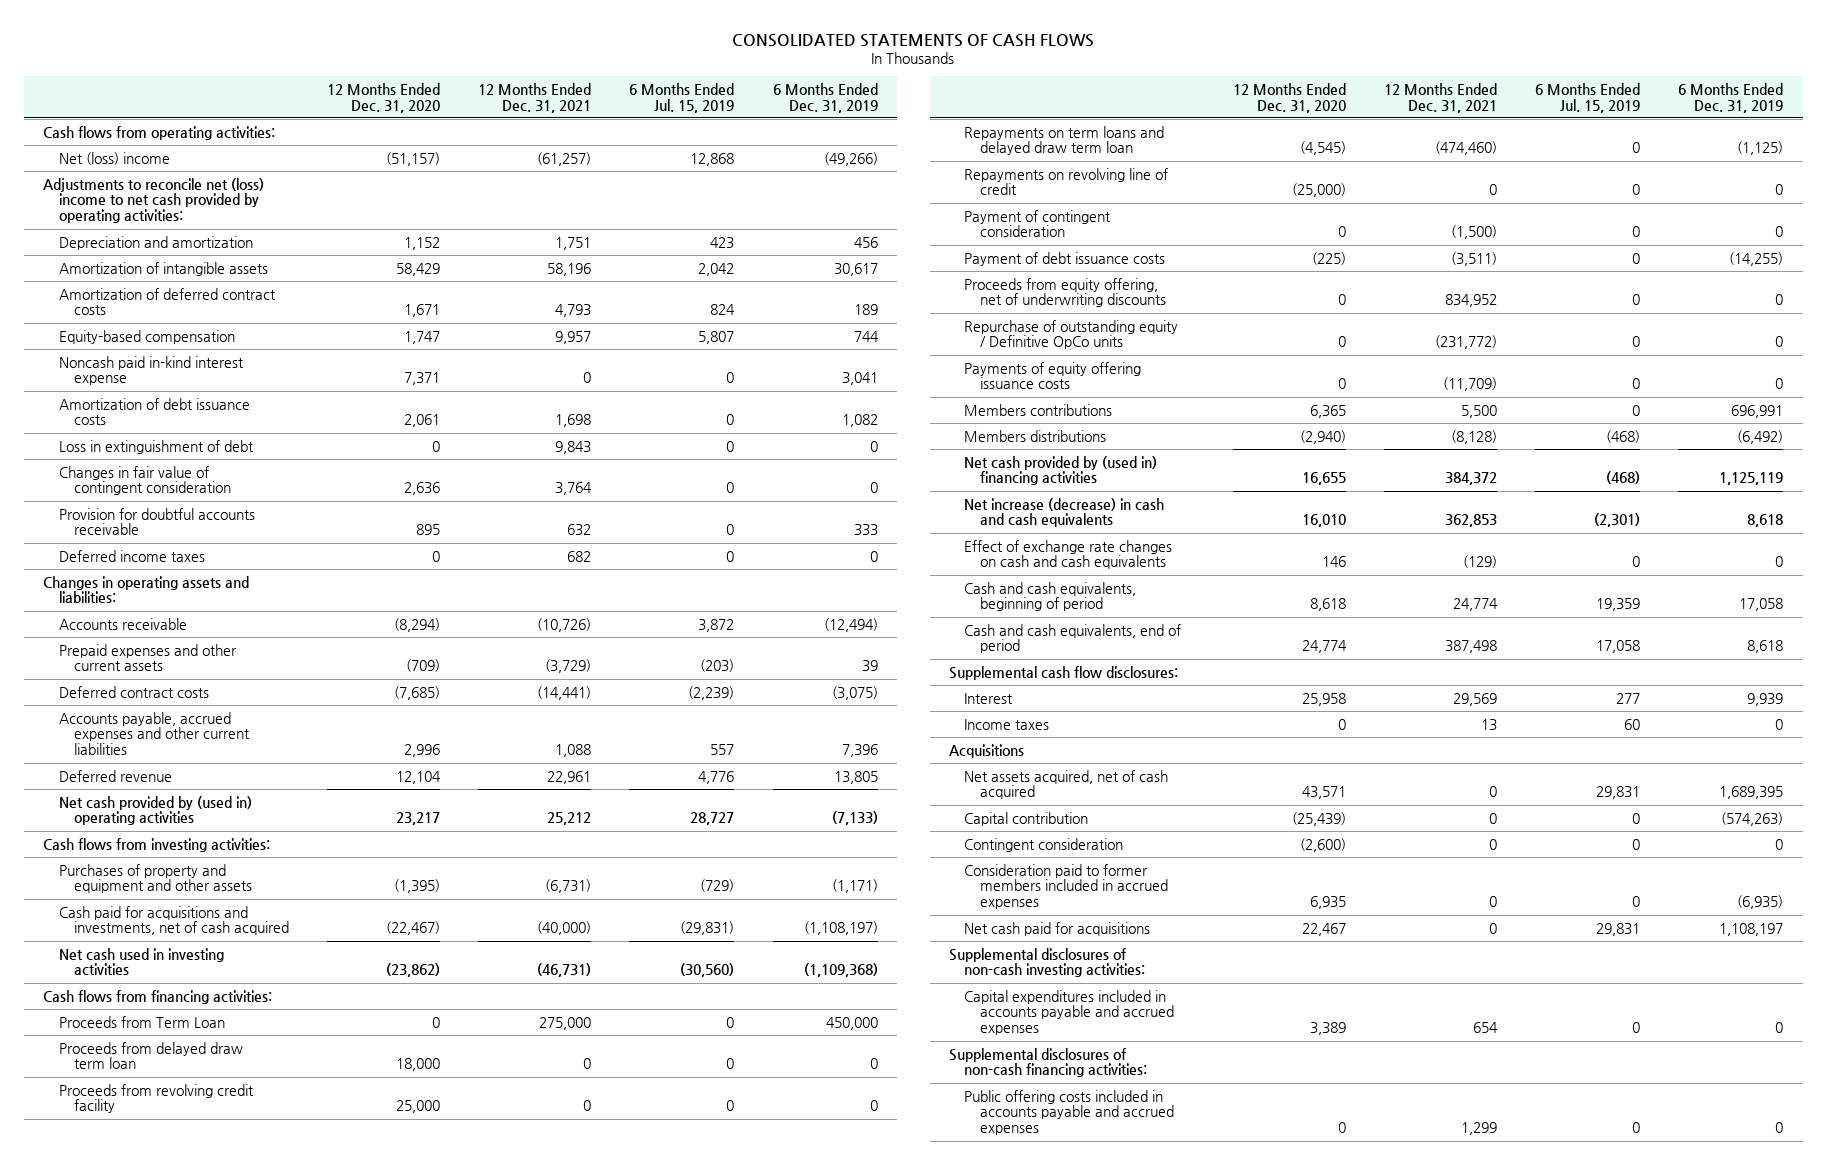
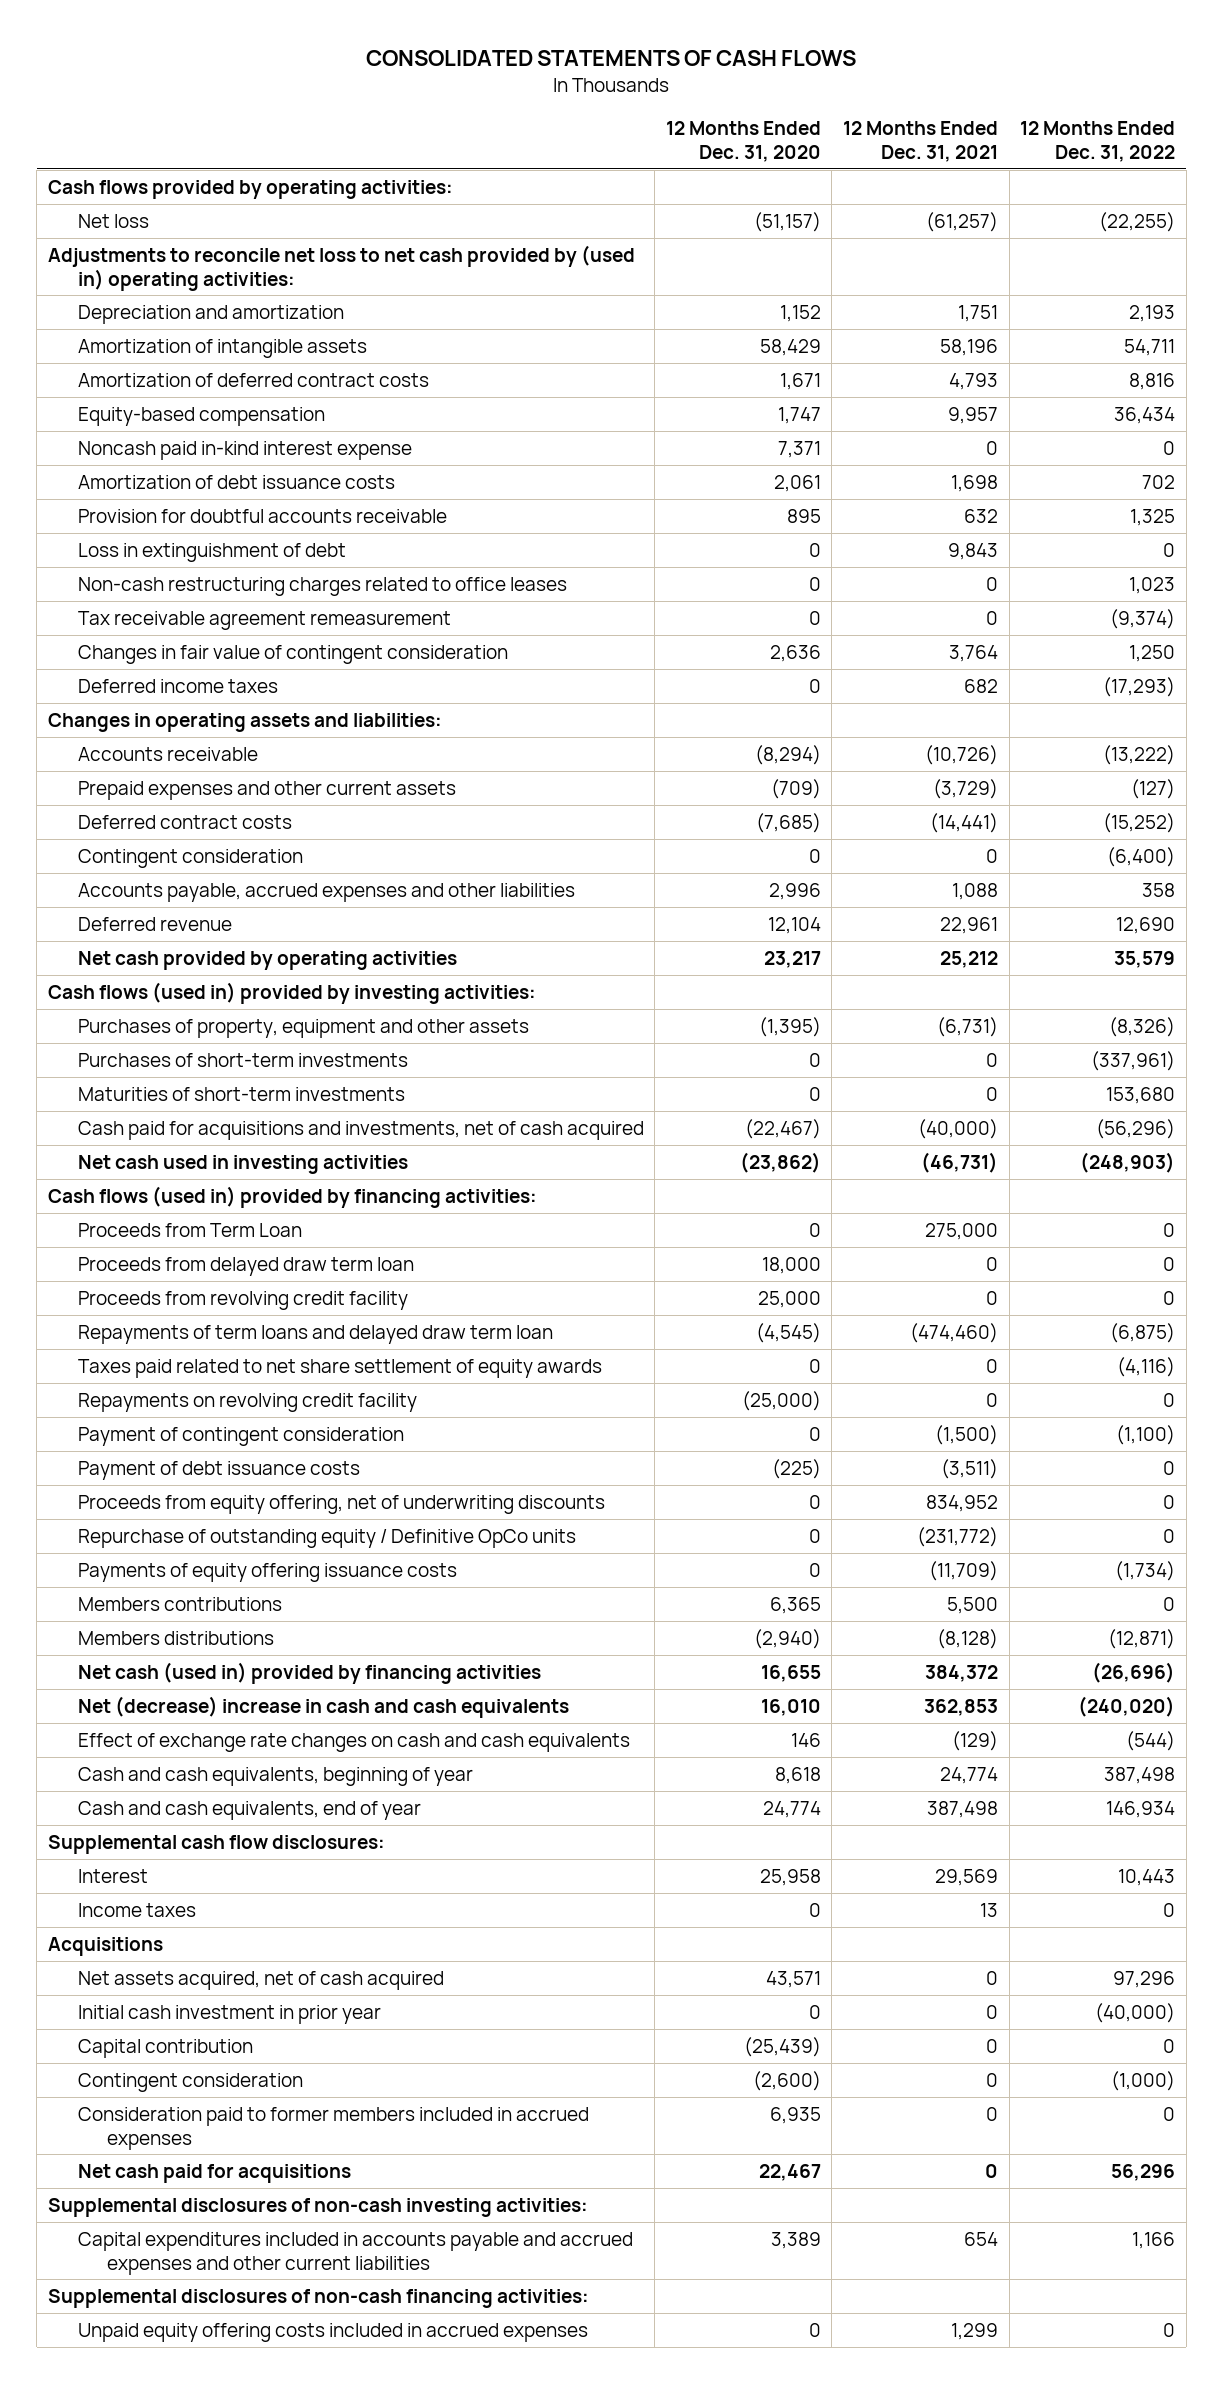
[629,82,735,113] 6 Months Ended Jul. 15, 2019 -> none
[772,82,878,113] 6 Months Ended Dec. 31, 2019 -> none
none -> [1020,121,1176,163] 12 Months Ended Dec. 31, 2022
[43,125,276,140] Cash flows from operating activities: -> [47,179,453,199] Cash flows provided by operating activities:
[58,151,170,165] Net (loss) income -> [77,213,149,228] Net loss
[43,177,265,224] Adjustments to reconcile net (loss) income to net cash provided by operating activities: -> [47,244,635,291] Adjustments to reconcile net loss to net cash provided by (used in) operating activities:
[58,507,255,536] Provision for doubtful accounts receivable -> [77,508,447,523] Provision for doubtful accounts receivable
none -> [77,576,567,596] Non-cash restructuring charges related to office leases
none -> [77,610,451,630] Tax receivable agreement remeasurement
none -> [77,848,303,868] Contingent consideration
[58,711,250,756] Accounts payable, accrued expenses and other current liabilities -> [77,882,575,902] Accounts payable, accrued expenses and other liabilities
[58,795,252,826] Net cash provided by (used in) operating activities -> [77,950,457,970] Net cash provided by operating activities
[43,837,271,852] Cash flows from investing activities: -> [47,981,536,1004] Cash flows (used in) provided by investing activities:
[58,863,252,894] Purchases of property and equipment and other assets -> [77,1018,529,1038] Purchases of property, equipment and other assets
none -> [77,1052,408,1067] Purchases of short-term investments
none -> [77,1086,405,1101] Maturities of short-term investments
[43,989,273,1004] Cash flows from financing activities: -> [47,1185,537,1208] Cash flows (used in) provided by financing activities:
[964,125,1165,156] Repayments on term loans and delayed draw term loan -> [77,1324,553,1344] Repayments of term loans and delayed draw term loan
none -> [77,1358,602,1378] Taxes paid related to net share settlement of equity awards
[964,167,1169,196] Repayments on revolving line of credit -> [77,1392,417,1412] Repayments on revolving credit facility
[964,455,1158,486] Net cash provided by (used in) financing activities -> [77,1661,541,1684] Net cash (used in) provided by financing activities
[964,497,1165,528] Net increase (decrease) in cash and cash equivalents -> [77,1695,569,1718] Net (decrease) increase in cash and cash equivalents
[964,581,1137,612] Cash and cash equivalents, beginning of period -> [77,1766,473,1786] Cash and cash equivalents, beginning of year
[964,623,1182,654] Cash and cash equivalents, end of period -> [77,1800,421,1820] Cash and cash equivalents, end of year
none -> [77,2004,381,2024] Initial cash investment in prior year
[964,989,1174,1036] Capital expenditures included in accounts payable and accrued expenses -> [77,2231,633,2275] Capital expenditures included in accounts payable and accrued expenses and other current liabilities
[964,1089,1174,1136] Public offering costs included in accounts payable and accrued expenses -> [77,2322,588,2342] Unpaid equity offering costs included in accrued expenses

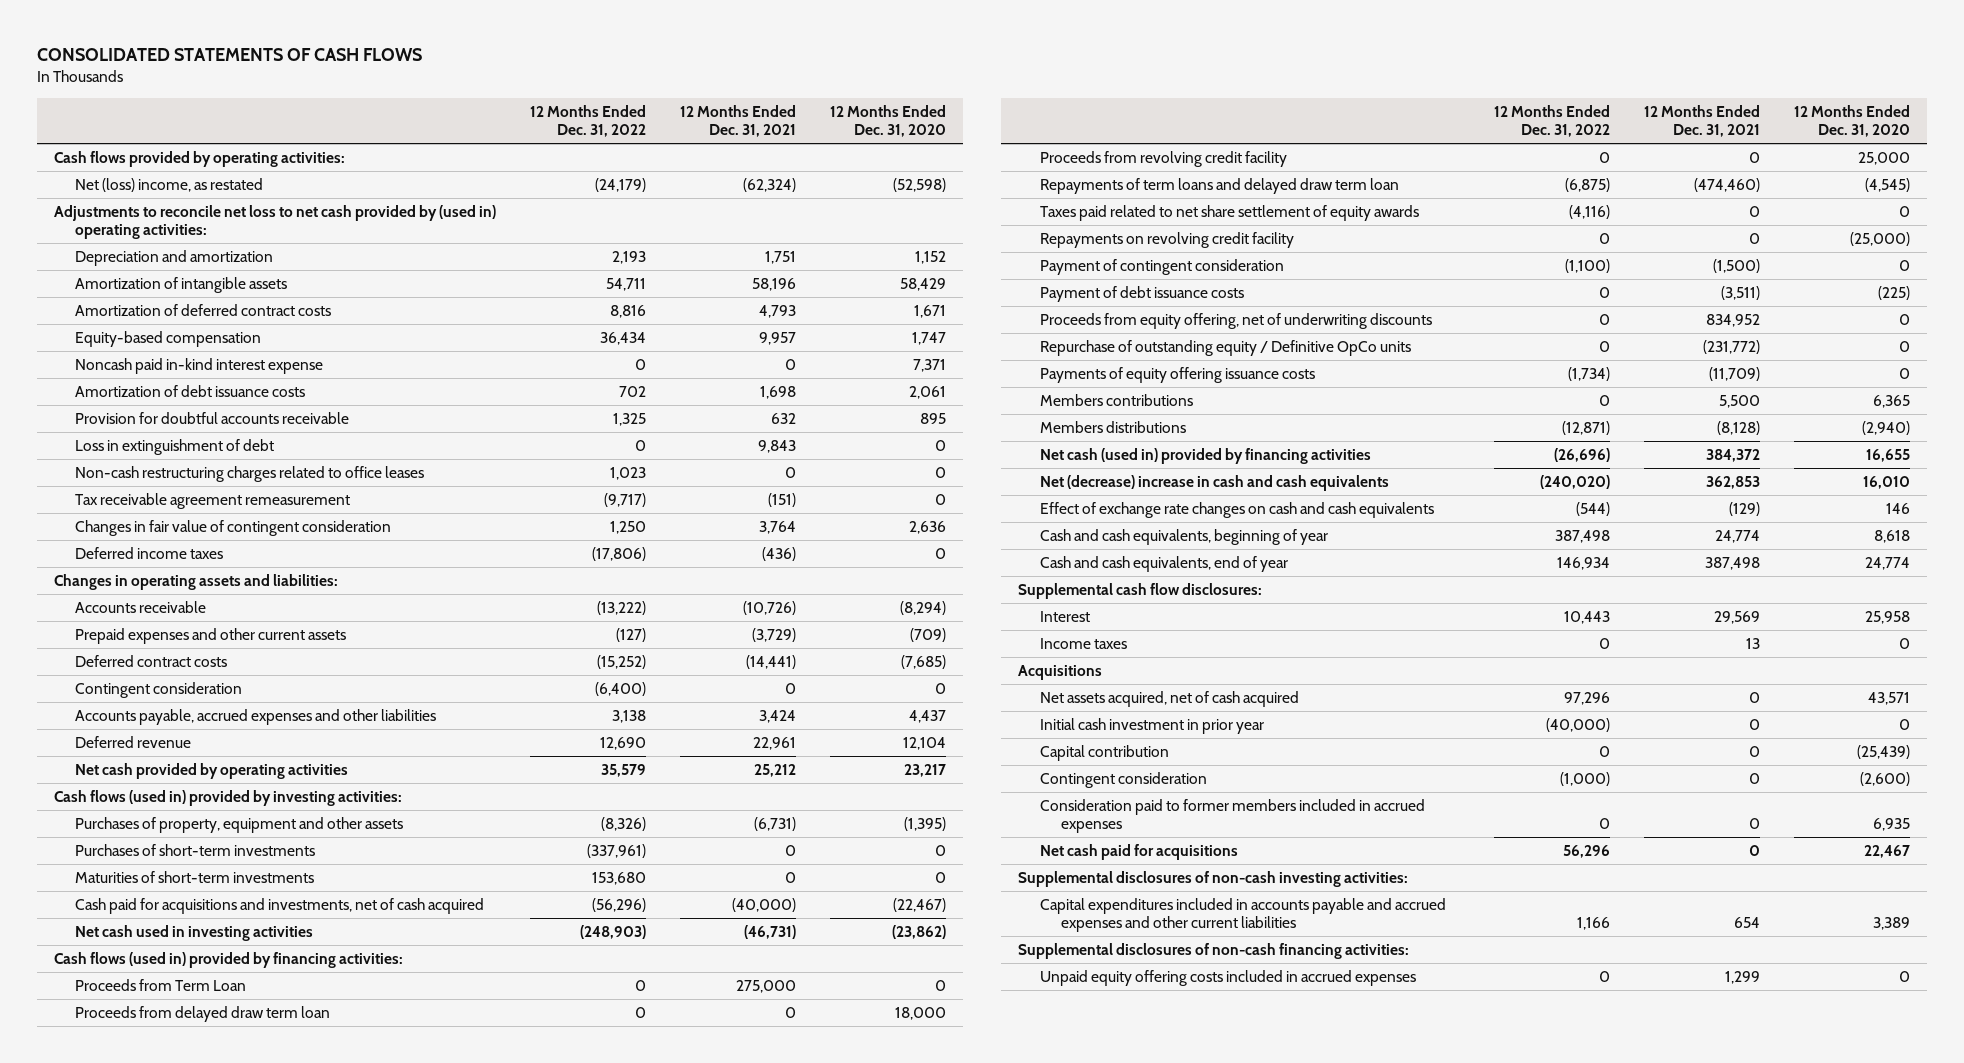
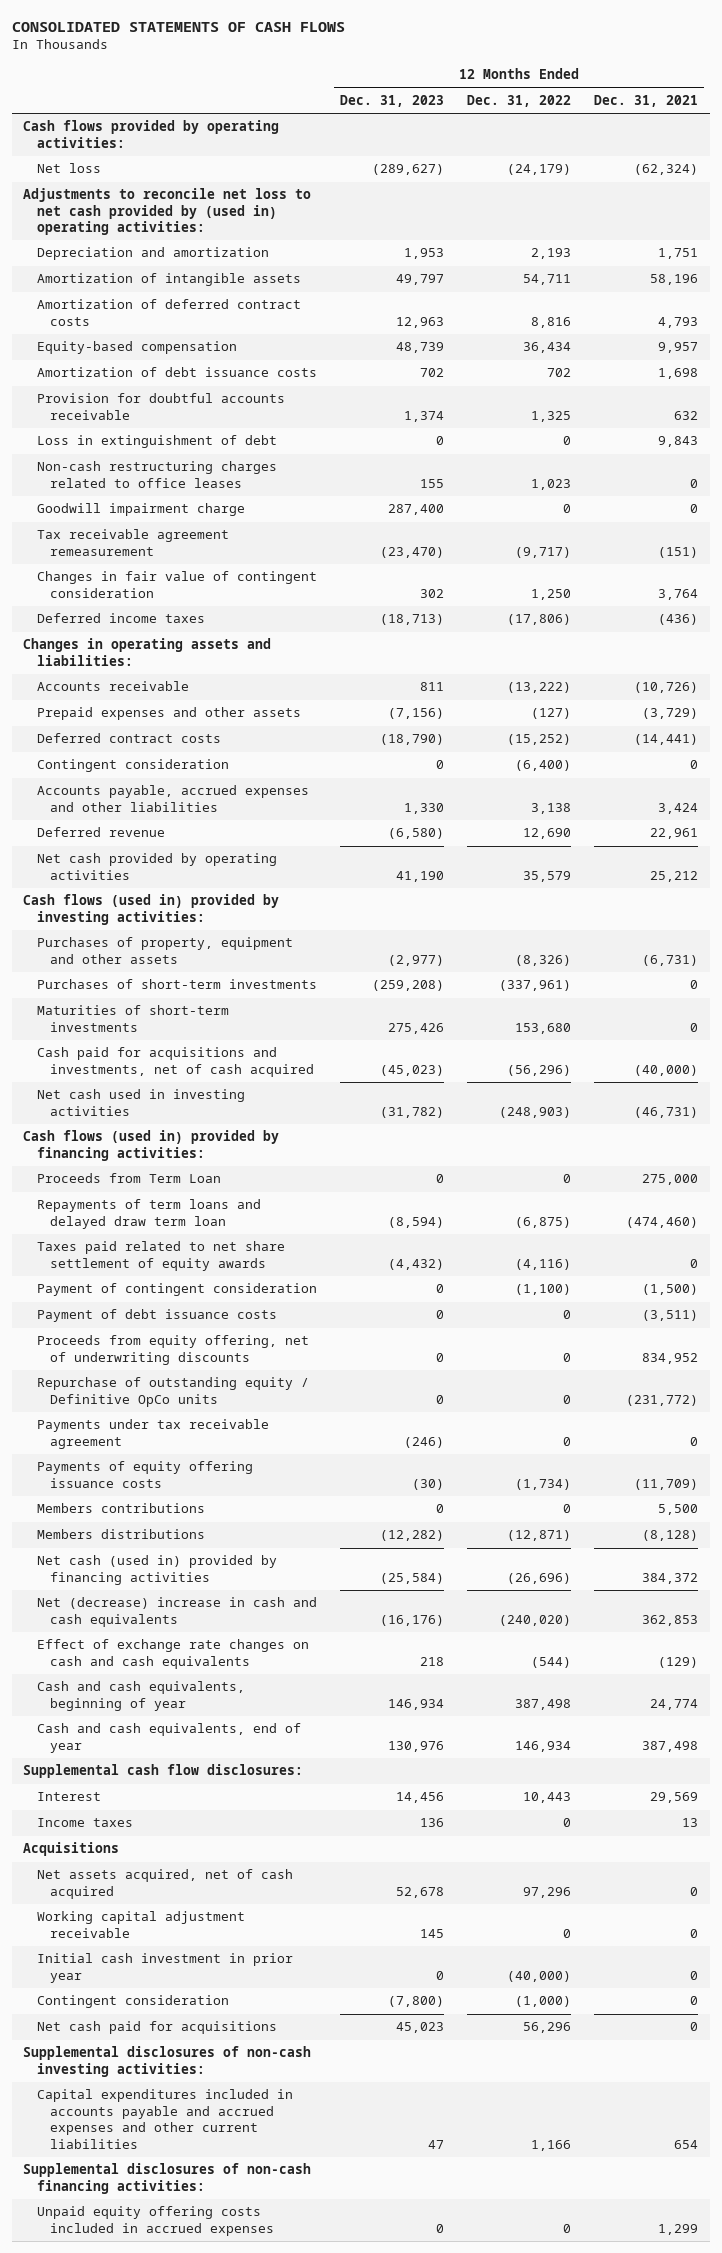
[829,104,946,137] 12 Months Ended Dec. 31, 2020 -> none
none -> [340,95,445,108] Dec. 31, 2023
[75,177,264,192] Net (loss) income, as restated -> [36,163,101,174] Net loss
[75,357,324,374] Noncash paid in-kind interest expense -> none
none -> [36,503,245,517] Goodwill impairment charge
[75,627,347,644] Prepaid expenses and other current assets -> [36,707,301,721] Prepaid expenses and other assets
[75,1005,331,1022] Proceeds from delayed draw term loan -> none
[1039,150,1287,167] Proceeds from revolving credit facility -> none
[1039,231,1294,248] Repayments on revolving credit facility -> none
none -> [36,1419,269,1449] Payments under tax receivable agreement
none -> [36,1911,245,1938] Working capital adjustment receivable
[1039,744,1169,761] Capital contribution -> none
[1039,798,1425,834] Consideration paid to former members included in accrued expenses -> none

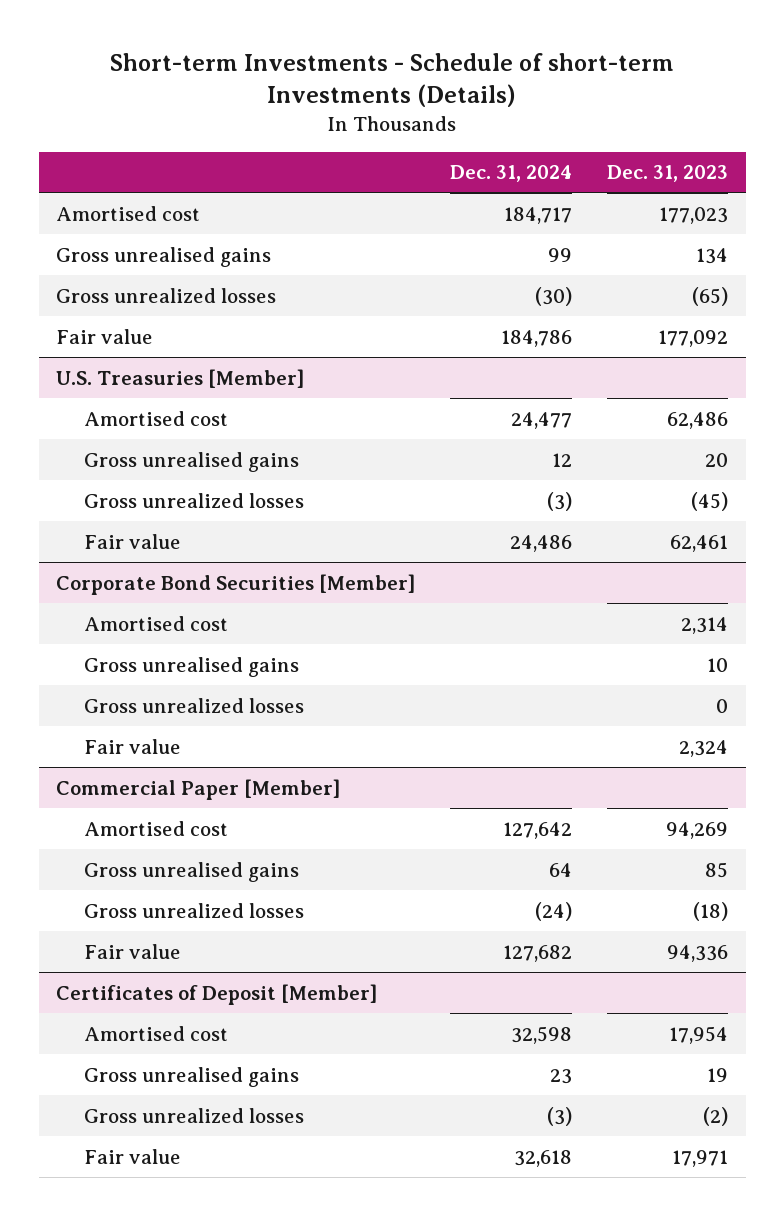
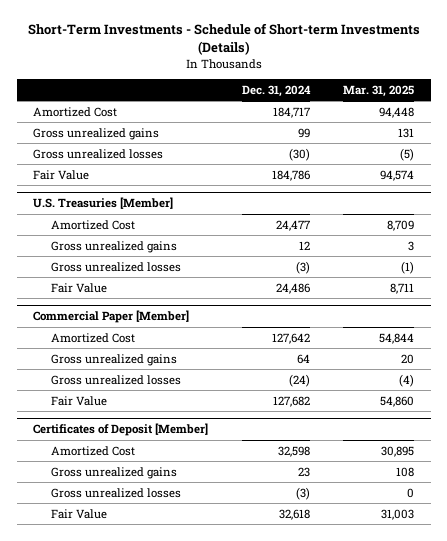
[110,52,675,108] Short-term Investments - Schedule of short-term Investments (Details) -> [27,23,420,56] Short-Term Investments - Schedule of Short-term Investments (Details)
[607,165,729,183] Dec. 31, 2023 -> none
none -> [343,84,415,97] Mar. 31, 2025
[56,205,201,221] Amortised cost -> [33,106,118,117] Amortized Cost
[56,246,272,267] Gross unrealised gains -> [33,127,160,140] Gross unrealized gains
[56,328,154,344] Fair value -> [33,169,90,180] Fair Value
[84,410,229,426] Amortised cost -> [51,219,136,230] Amortized Cost
[84,451,300,472] Gross unrealised gains -> [51,240,178,253] Gross unrealized gains
[56,573,416,595] Corporate Bond Securities [Member] -> none
[84,615,229,631] Amortised cost -> none
[84,656,300,677] Gross unrealised gains -> none
[84,697,305,713] Gross unrealized losses -> none
[84,738,182,754] Fair value -> none
[84,533,182,549] Fair value -> [51,282,108,293] Fair Value
[84,820,229,836] Amortised cost -> [51,332,136,343] Amortized Cost
[84,861,300,882] Gross unrealised gains -> [51,353,178,366] Gross unrealized gains
[84,943,182,959] Fair value -> [51,395,108,406] Fair Value
[84,1025,229,1041] Amortised cost -> [51,445,136,456] Amortized Cost
[84,1066,300,1087] Gross unrealised gains -> [51,466,178,479] Gross unrealized gains
[84,1148,182,1164] Fair value -> [51,508,108,519] Fair Value

